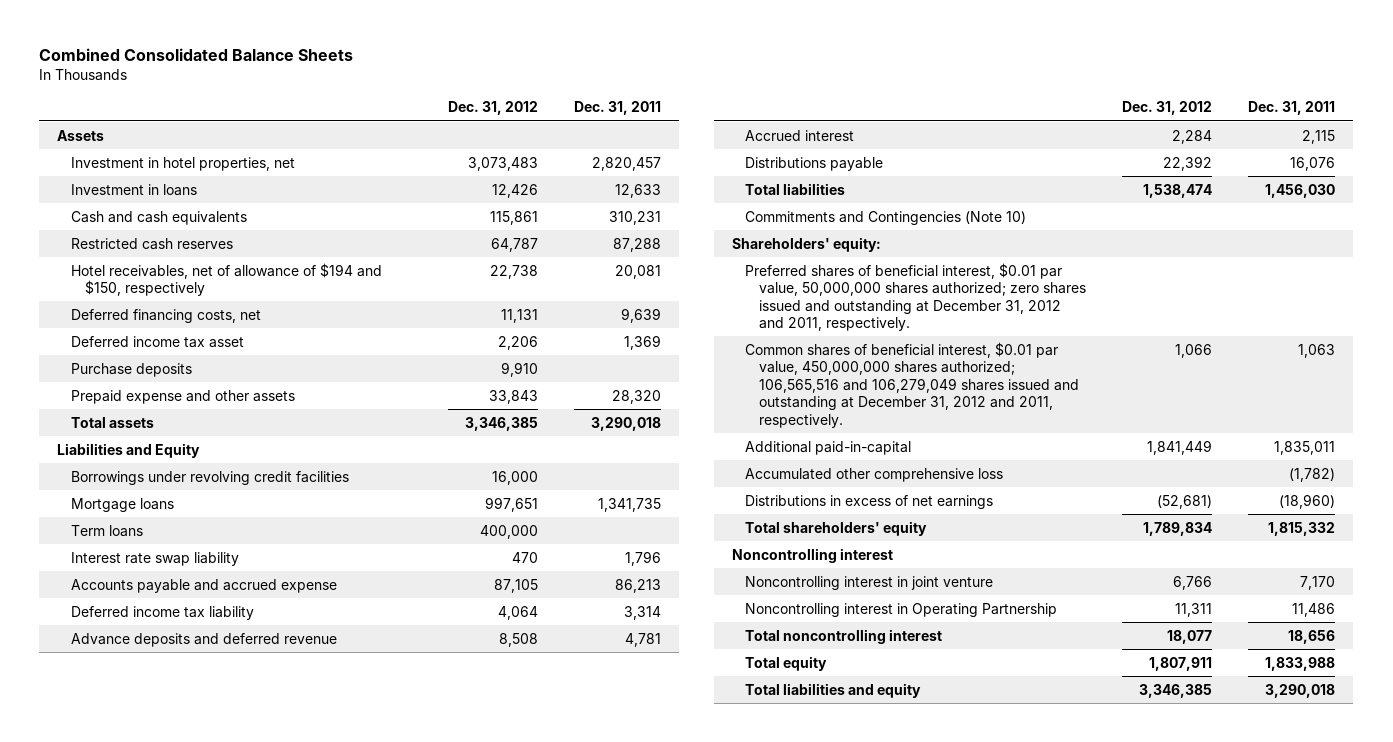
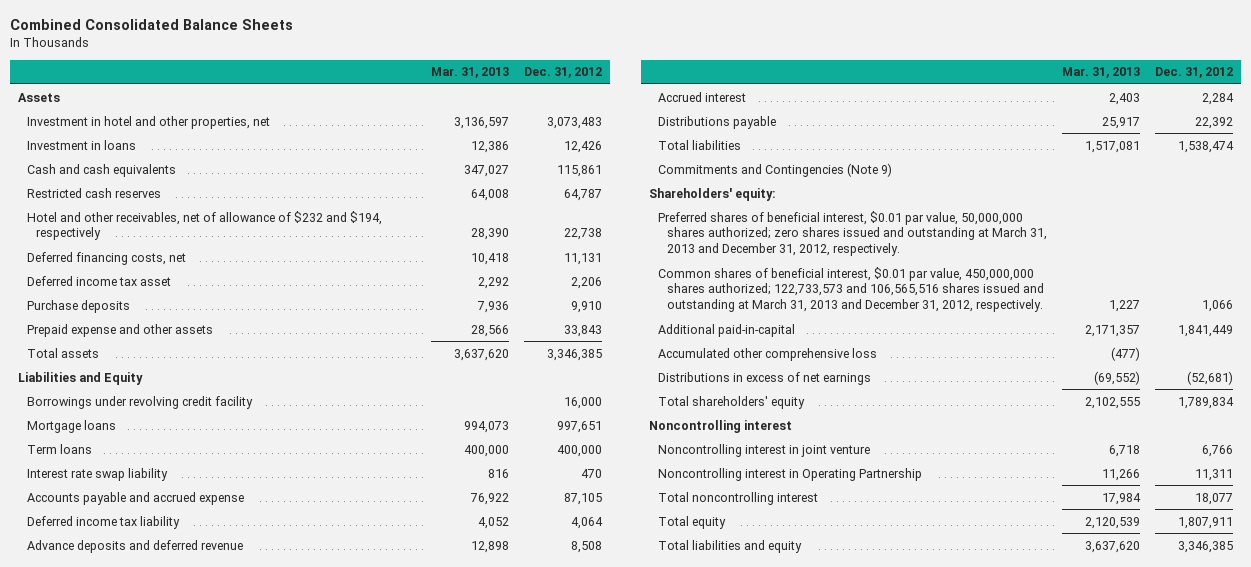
[573,101,661,116] Dec. 31, 2011 -> none
none -> [431,67,510,79] Mar. 31, 2013
[71,156,296,171] Investment in hotel properties, net -> [27,115,271,129] Investment in hotel and other properties, net
[71,262,383,297] Hotel receivables, net of allowance of $194 and $150, respectively -> [27,210,383,241] Hotel and other receivables, net of allowance of $232 and $194, respectively
[71,470,350,485] Borrowings under revolving credit facilities -> [27,395,254,409] Borrowings under revolving credit facility
[745,210,1027,225] Commitments and Contingencies (Note 10) -> [657,162,892,177] Commitments and Contingencies (Note 9)
[745,262,1087,332] Preferred shares of beneficial interest, $0.01 par value, 50,000,000 shares authorized; zero shares issued and outstanding at December 31, 2012 and 2011, respectively. -> [657,210,1048,257] Preferred shares of beneficial interest, $0.01 par value, 50,000,000 shares authorized; zero shares issued and outstanding at March 31, 2013 and December 31, 2012, respectively.
[745,341,1080,428] Common shares of beneficial interest, $0.01 par value, 450,000,000 shares authorized; 106,565,516 and 106,279,049 shares issued and outstanding at December 31, 2012 and 2011, respectively. -> [657,266,1045,313] Common shares of beneficial interest, $0.01 par value, 450,000,000 shares authorized; 122,733,573 and 106,565,516 shares issued and outstanding at March 31, 2013 and December 31, 2012, respectively.

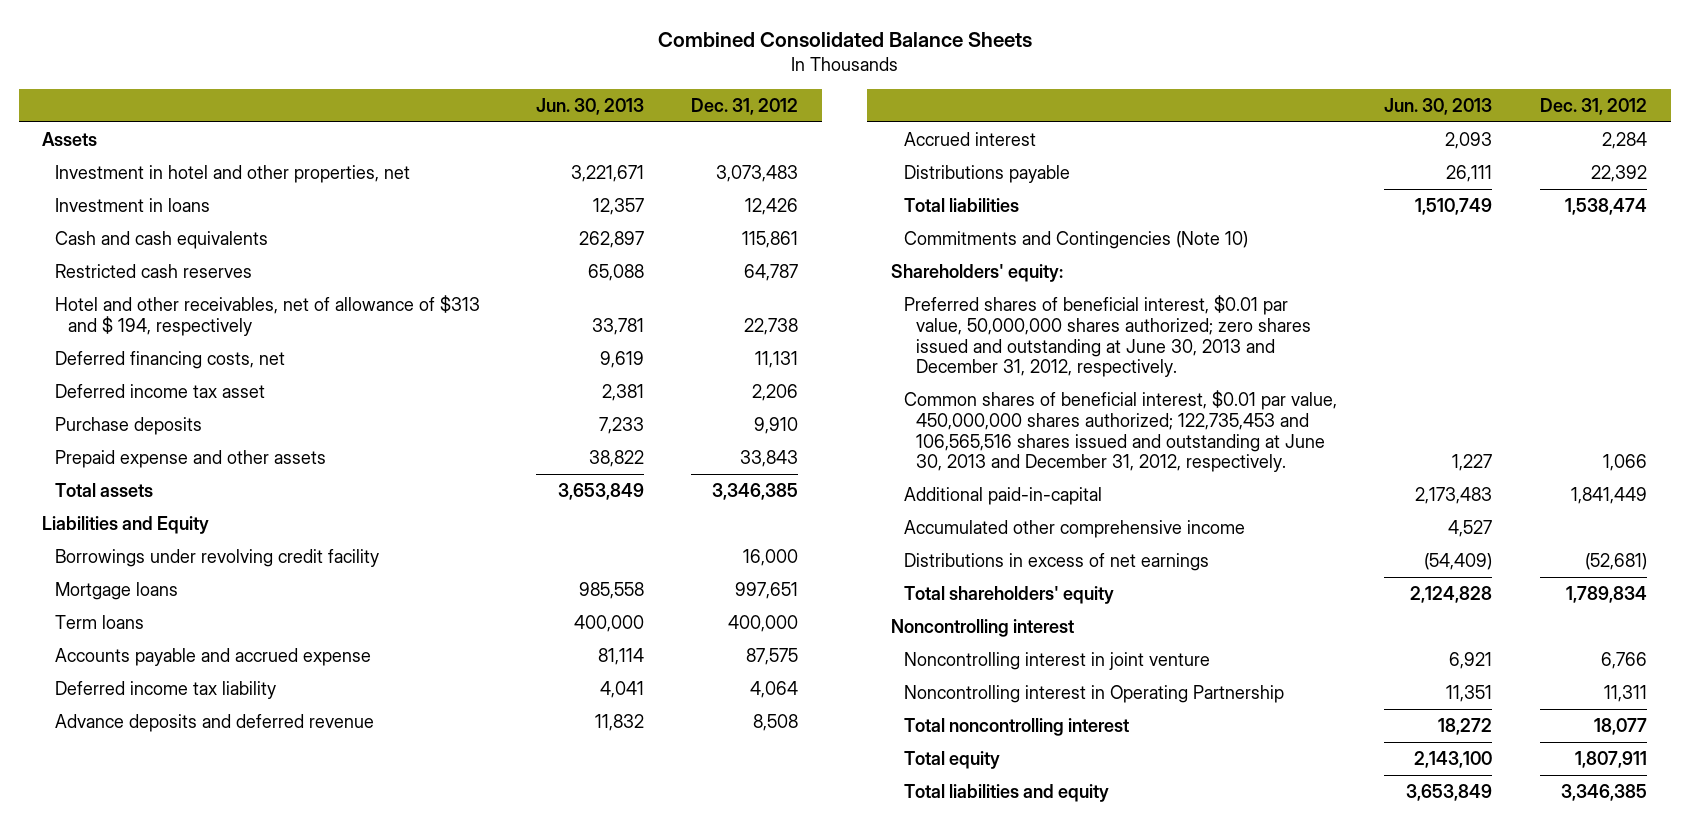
[431,67,510,79] Mar. 31, 2013 -> none
none -> [535,97,644,115] Jun. 30, 2013
[27,210,383,241] Hotel and other receivables, net of allowance of $232 and $194, respectively -> [55,294,481,336] Hotel and other receivables, net of allowance of $313 and $ 194, respectively
[27,467,169,481] Interest rate swap liability -> none
[564,492,603,505] 87,105 -> [746,647,799,665] 87,575
[657,162,892,177] Commitments and Contingencies (Note 9) -> [903,230,1248,249] Commitments and Contingencies (Note 10)
[657,210,1048,257] Preferred shares of beneficial interest, $0.01 par value, 50,000,000 shares authorized; zero shares issued and outstanding at March 31, 2013 and December 31, 2012, respectively. -> [903,294,1312,378] Preferred shares of beneficial interest, $0.01 par value, 50,000,000 shares authorized; zero shares issued and outstanding at June 30, 2013 and December 31, 2012, respectively.
[657,266,1045,313] Common shares of beneficial interest, $0.01 par value, 450,000,000 shares authorized; 122,733,573 and 106,565,516 shares issued and outstanding at March 31, 2013 and December 31, 2012, respectively. -> [903,389,1337,473] Common shares of beneficial interest, $0.01 par value, 450,000,000 shares authorized; 122,735,453 and 106,565,516 shares issued and outstanding at June 30, 2013 and December 31, 2012, respectively.
[657,347,877,361] Accumulated other comprehensive loss -> [903,519,1245,538] Accumulated other comprehensive income

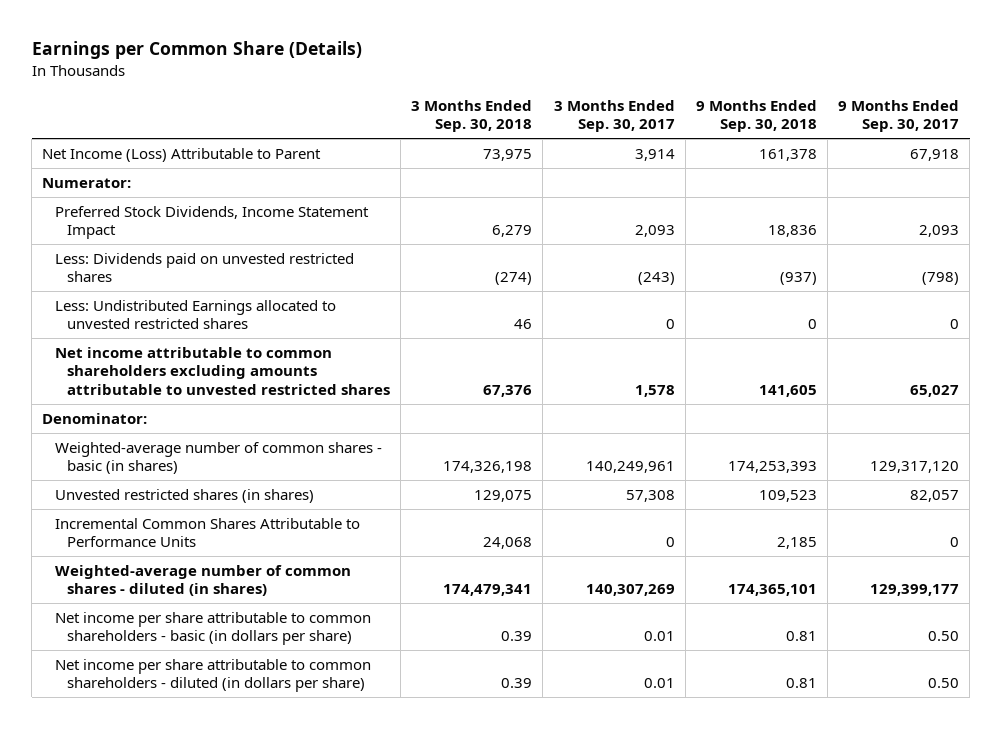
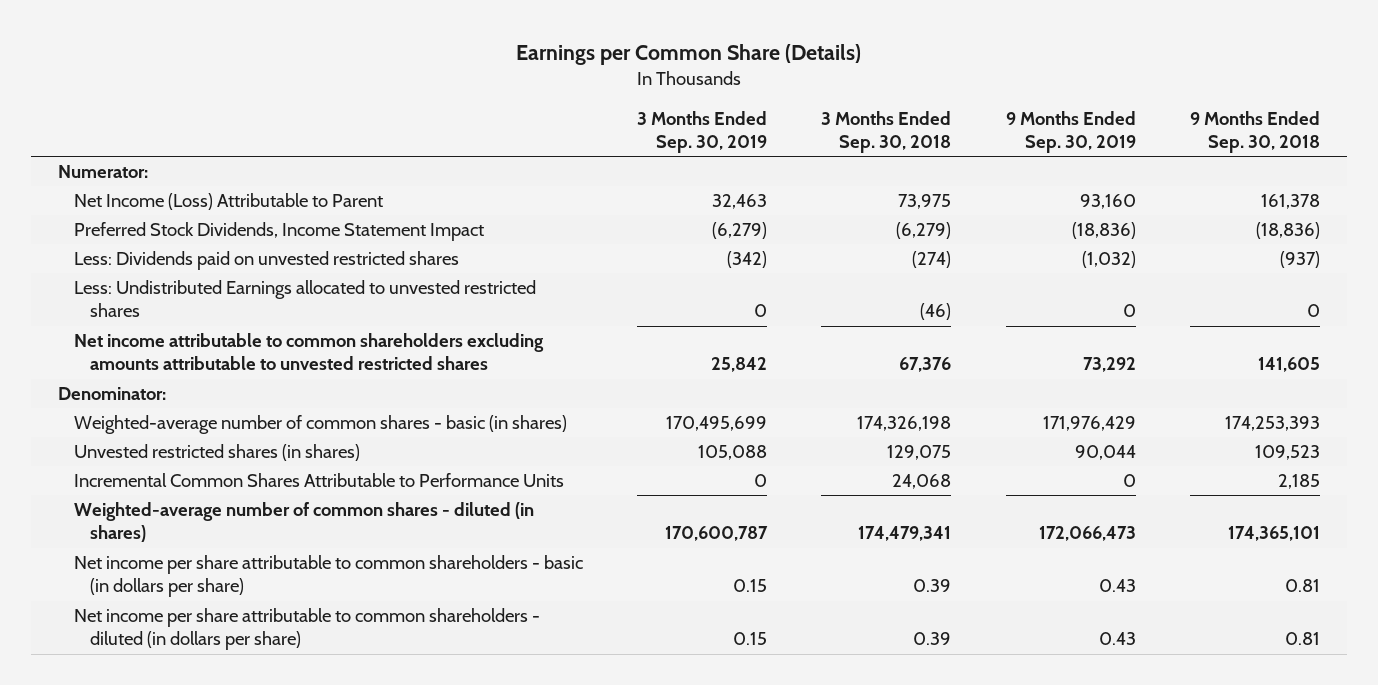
[553,99,675,133] 3 Months Ended Sep. 30, 2017 -> none
[838,99,960,133] 9 Months Ended Sep. 30, 2017 -> none
none -> [637,111,768,154] 3 Months Ended Sep. 30, 2019
none -> [1005,111,1136,154] 9 Months Ended Sep. 30, 2019
[42,147,322,162] Net Income (Loss) Attributable to Parent -> [74,193,384,211] Net Income (Loss) Attributable to Parent
[492,225,533,238] 6,279 -> [896,222,952,240] (6,279)
[767,225,817,238] 18,836 -> [1255,222,1320,240] (18,836)
[514,319,533,330] 46 -> [920,303,952,321] (46)

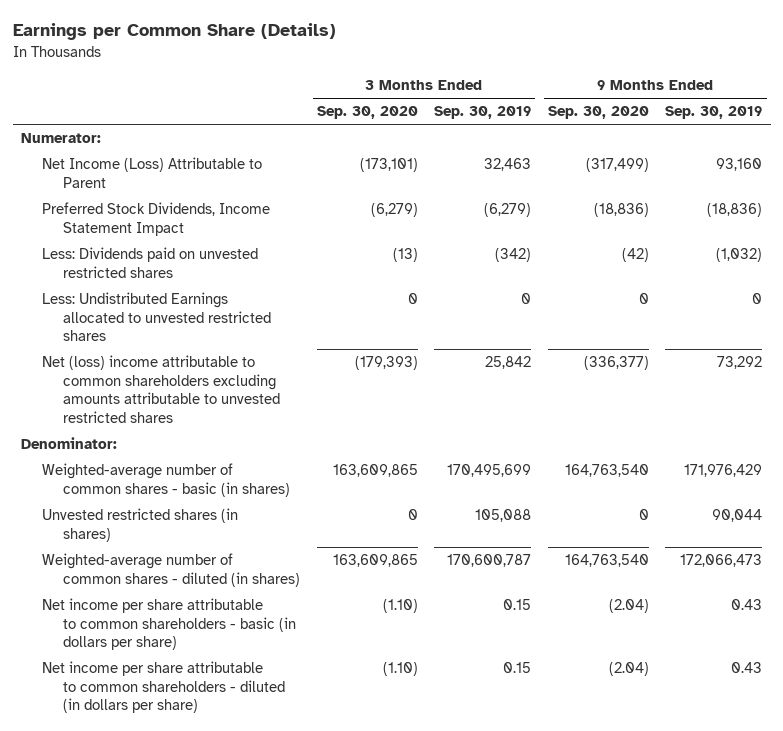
[821,111,952,154] 3 Months Ended Sep. 30, 2018 -> none
[1189,111,1320,154] 9 Months Ended Sep. 30, 2018 -> none
none -> [316,106,418,120] Sep. 30, 2020
none -> [547,106,649,120] Sep. 30, 2020
[74,333,545,371] Net income attributable to common shareholders excluding amounts attributable to unvested restricted shares -> [42,355,281,424] Net (loss) income attributable to common shareholders excluding amounts attributable to unvested restricted shares
[74,473,565,488] Incremental Common Shares Attributable to Performance Units -> none

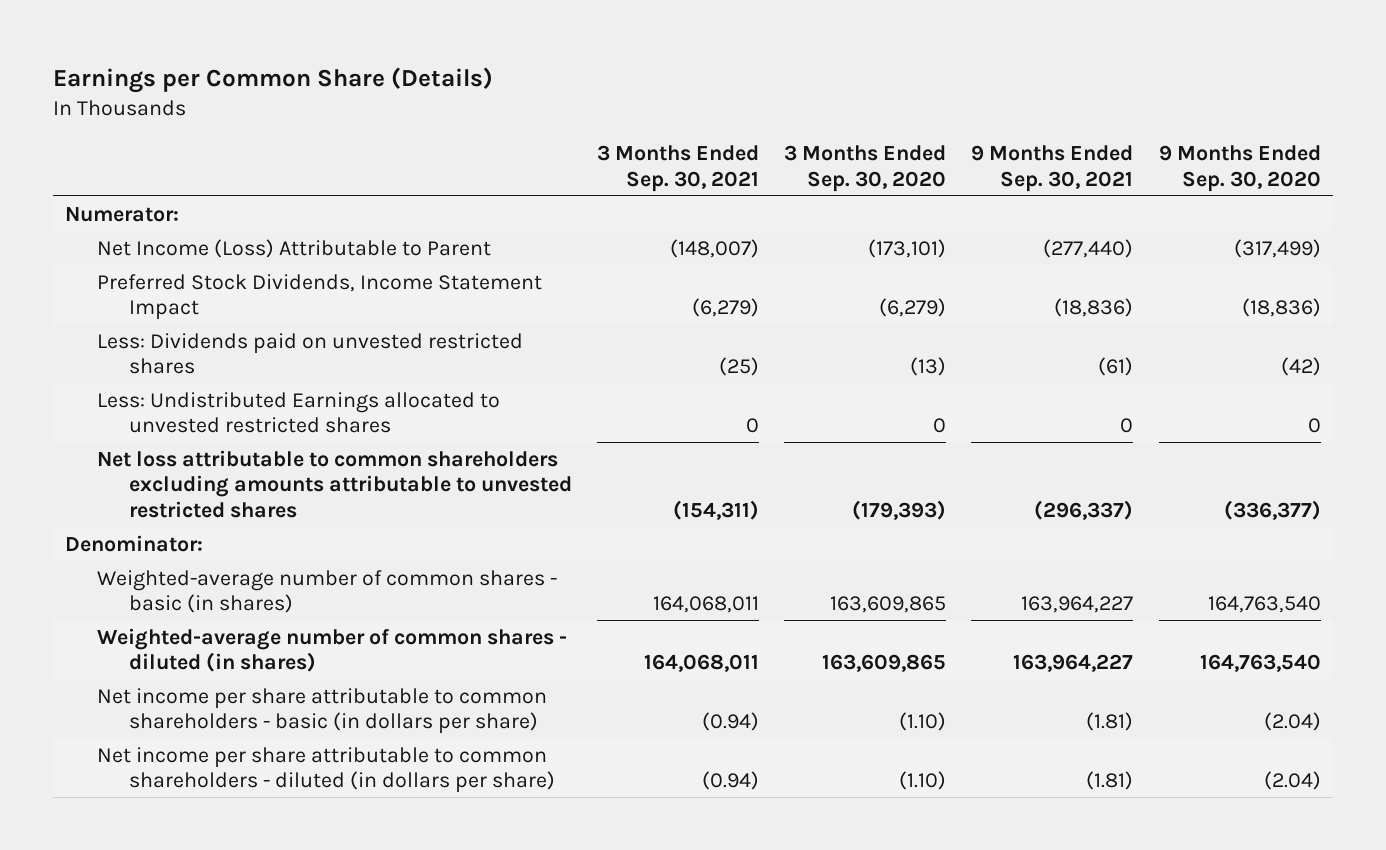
[434,106,532,120] Sep. 30, 2019 -> none
[665,106,763,120] Sep. 30, 2019 -> none
none -> [597,145,760,192] 3 Months Ended Sep. 30, 2021
none -> [971,145,1134,192] 9 Months Ended Sep. 30, 2021
[42,355,281,424] Net (loss) income attributable to common shareholders excluding amounts attributable to unvested restricted shares -> [97,449,573,518] Net loss attributable to common shareholders excluding amounts attributable to unvested restricted shares
[42,508,239,542] Unvested restricted shares (in shares) -> none

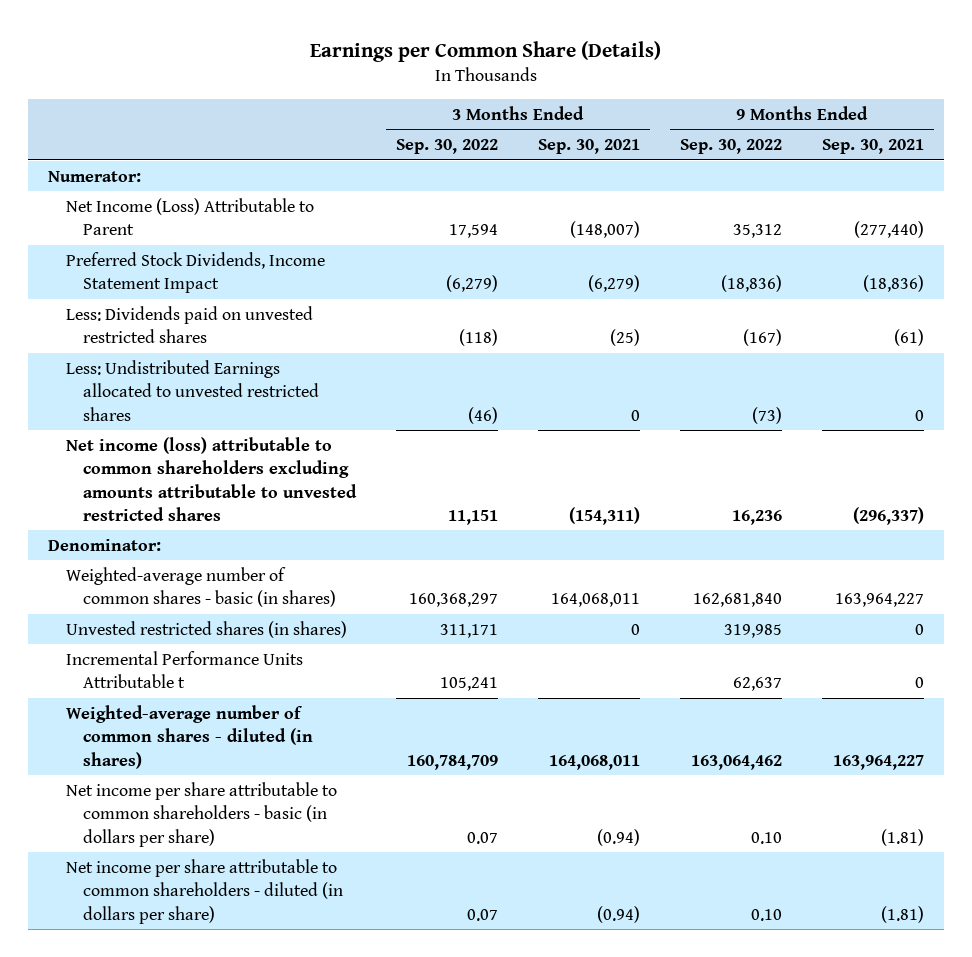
[784,145,947,192] 3 Months Ended Sep. 30, 2020 -> none
[1158,145,1321,192] 9 Months Ended Sep. 30, 2020 -> none
none -> [395,139,498,155] Sep. 30, 2022
none -> [679,139,782,155] Sep. 30, 2022
[97,449,573,518] Net loss attributable to common shareholders excluding amounts attributable to unvested restricted shares -> [65,436,357,521] Net income (loss) attributable to common shareholders excluding amounts attributable to unvested restricted shares
none -> [65,620,347,638] Unvested restricted shares (in shares)
none -> [65,650,303,689] Incremental Performance Units Attributable t

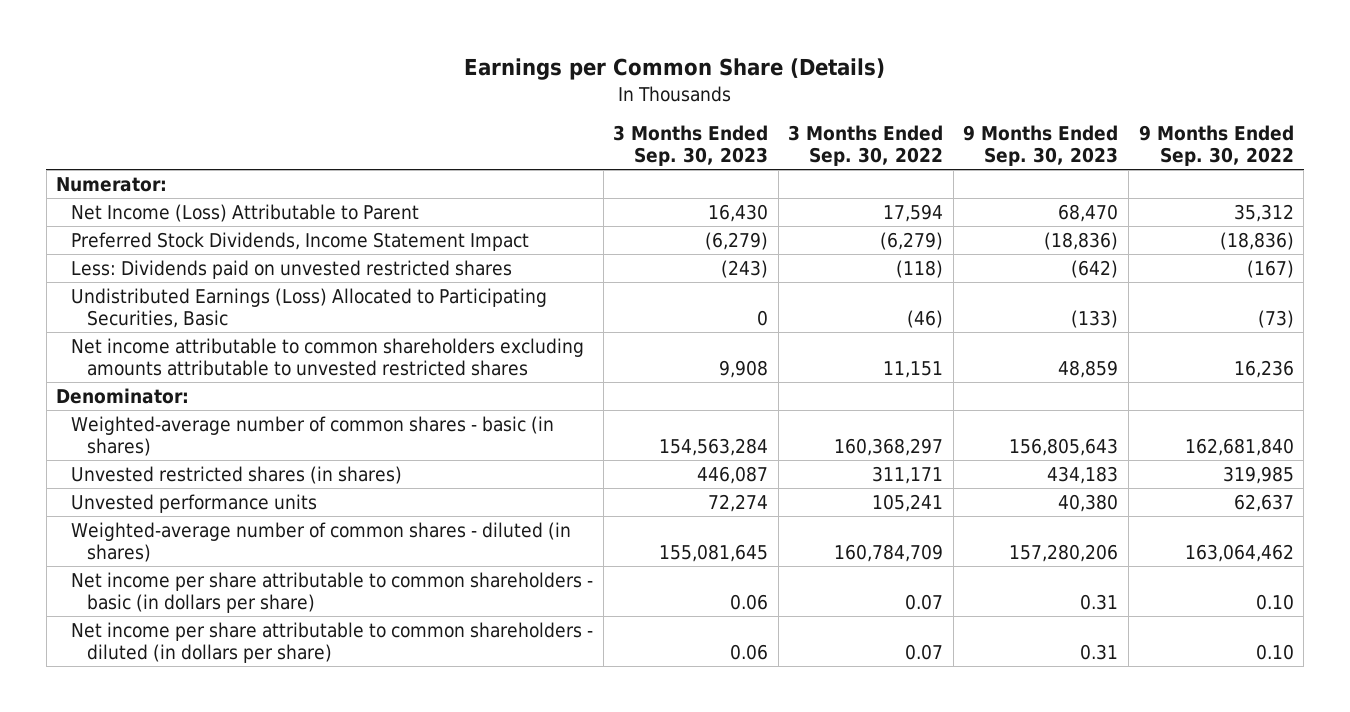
[537,139,640,155] Sep. 30, 2021 -> none
[821,139,924,155] Sep. 30, 2021 -> none
none -> [613,125,769,167] 3 Months Ended Sep. 30, 2023
none -> [963,125,1119,167] 9 Months Ended Sep. 30, 2023
[65,359,319,421] Less: Undistributed Earnings allocated to unvested restricted shares -> [71,287,548,328] Undistributed Earnings (Loss) Allocated to Participating Securities, Basic
[65,436,357,521] Net income (loss) attributable to common shareholders excluding amounts attributable to unvested restricted shares -> [71,337,585,376] Net income attributable to common shareholders excluding amounts attributable to unvested restricted shares
[65,650,303,689] Incremental Performance Units Attributable t -> [71,493,318,513] Unvested performance units

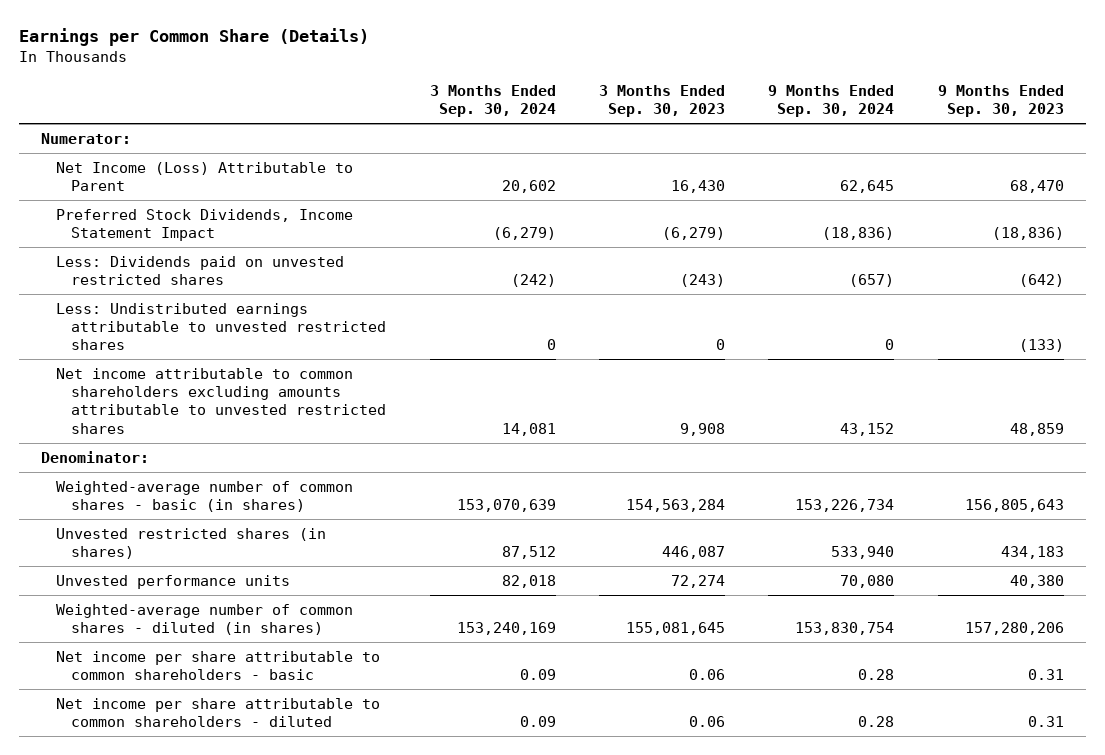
[788,125,944,167] 3 Months Ended Sep. 30, 2022 -> none
[1138,125,1294,167] 9 Months Ended Sep. 30, 2022 -> none
none -> [429,84,556,118] 3 Months Ended Sep. 30, 2024
none -> [768,84,895,118] 9 Months Ended Sep. 30, 2024
[71,287,548,328] Undistributed Earnings (Loss) Allocated to Participating Securities, Basic -> [55,302,387,351] Less: Undistributed earnings attributable to unvested restricted shares
[71,571,594,613] Net income per share attributable to common shareholders - basic (in dollars per share) -> [55,650,380,681] Net income per share attributable to common shareholders - basic
[71,621,594,663] Net income per share attributable to common shareholders - diluted (in dollars per share) -> [55,697,380,728] Net income per share attributable to common shareholders - diluted

